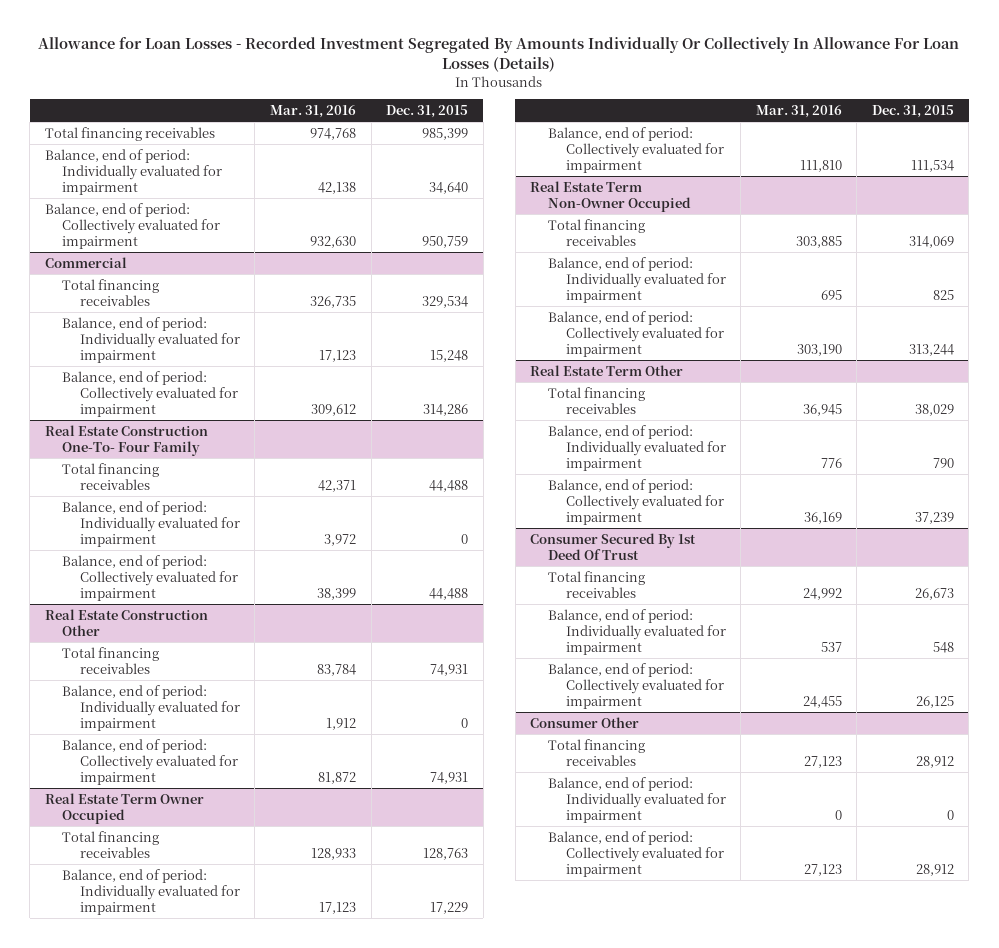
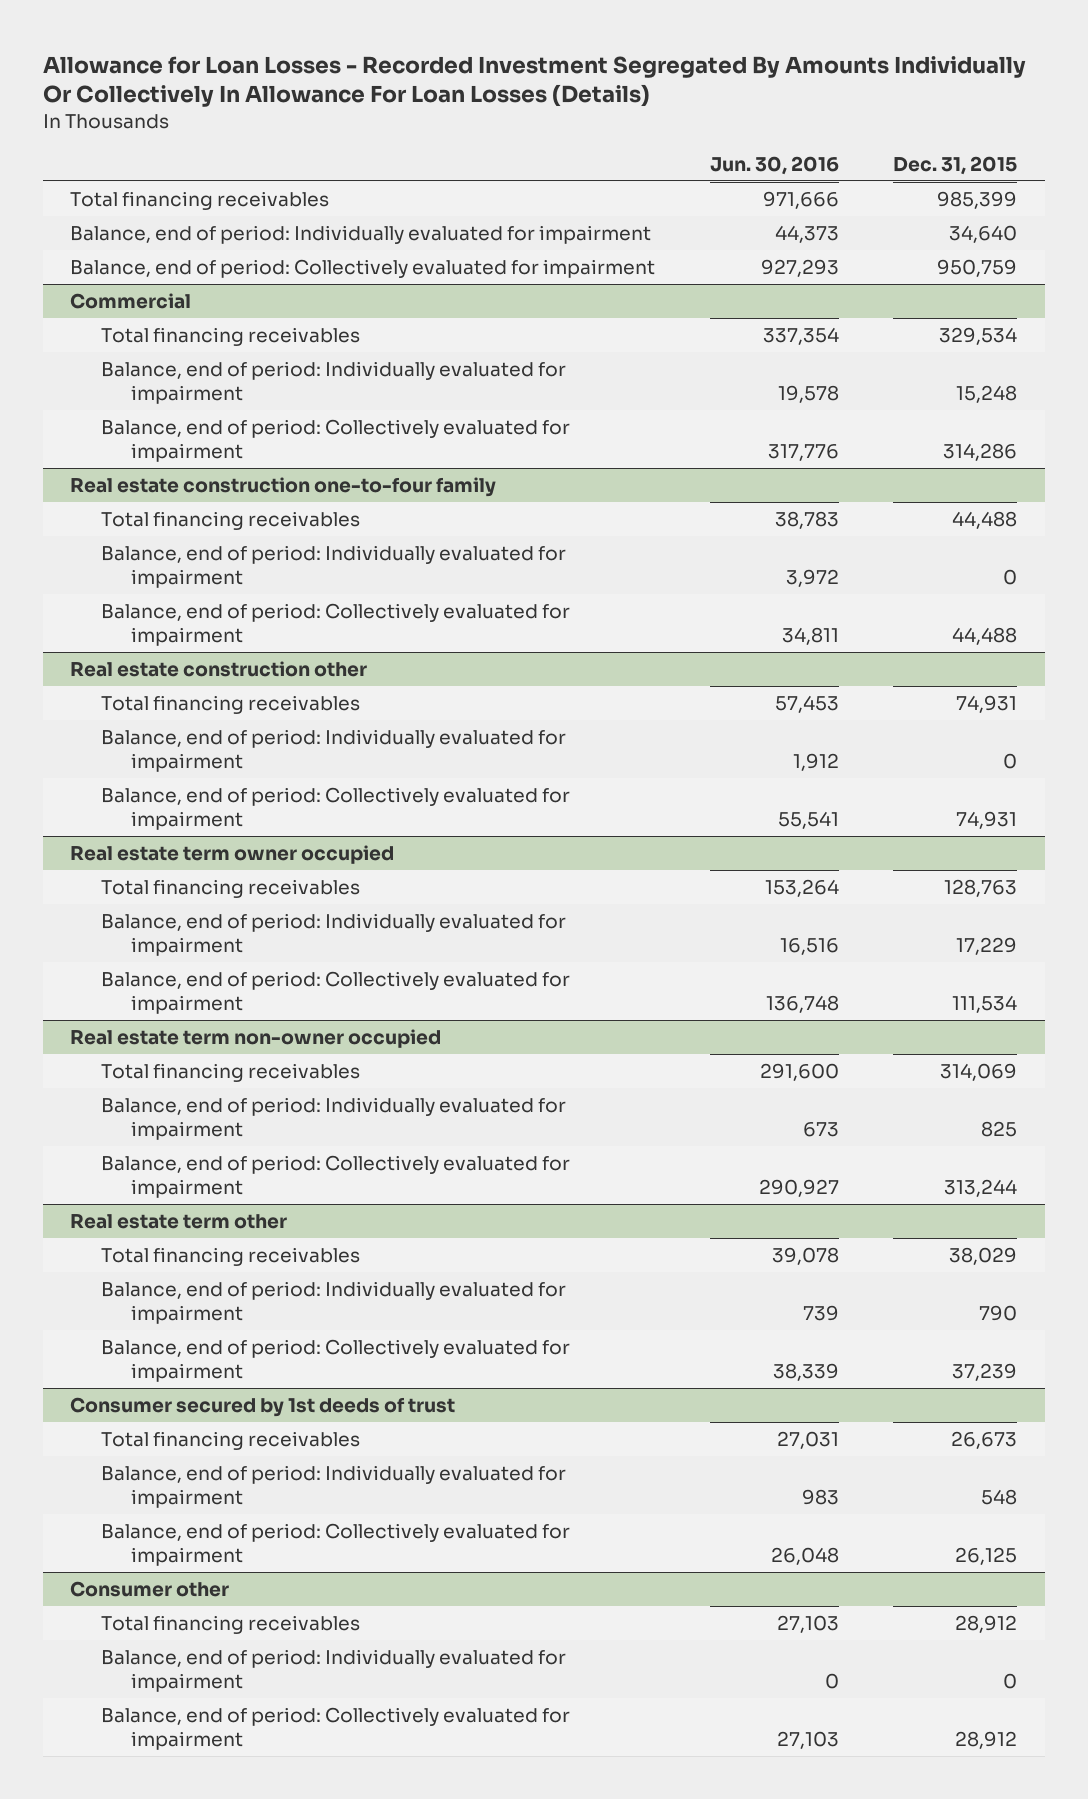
[270,104,357,118] Mar. 31, 2016 -> none
none -> [709,155,839,175] Jun. 30, 2016
[44,424,208,456] Real Estate Construction One-To- Four Family -> [70,477,497,498] Real estate construction one-to-four family
[44,608,208,636] Real Estate Construction Other -> [70,661,368,678] Real estate construction other
[44,792,204,824] Real Estate Term Owner Occupied -> [70,845,395,865] Real estate term owner occupied
[530,180,691,212] Real Estate Term Non-Owner Occupied -> [70,1029,442,1049] Real estate term non-owner occupied
[530,364,684,376] Real Estate Term Other -> [70,1214,288,1230] Real estate term other
[530,532,697,560] Consumer Secured By 1st Deed Of Trust -> [70,1397,456,1418] Consumer secured by 1st deeds of trust
[530,716,640,728] Consumer Other -> [70,1581,230,1598] Consumer other

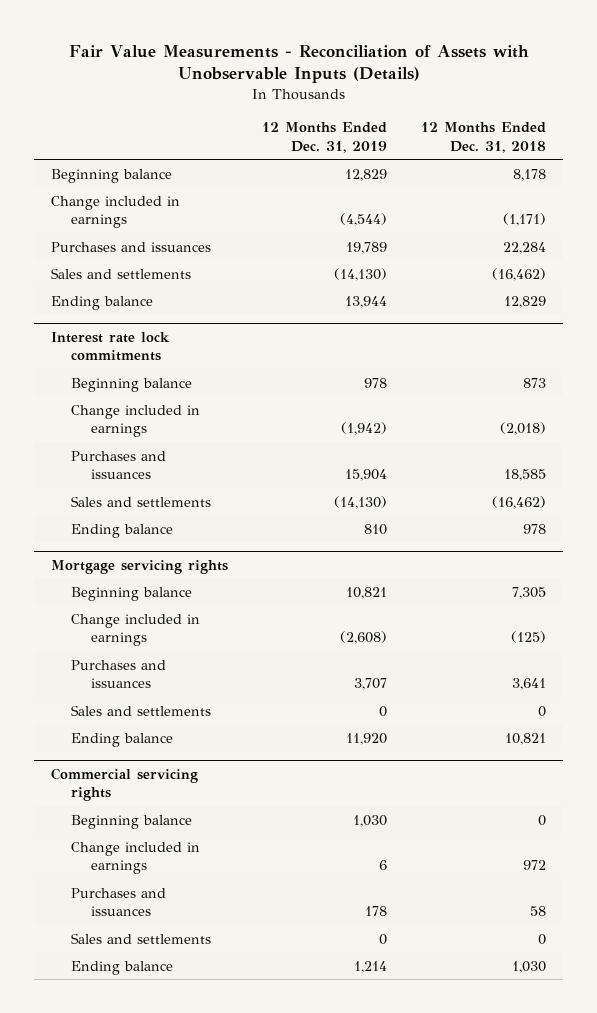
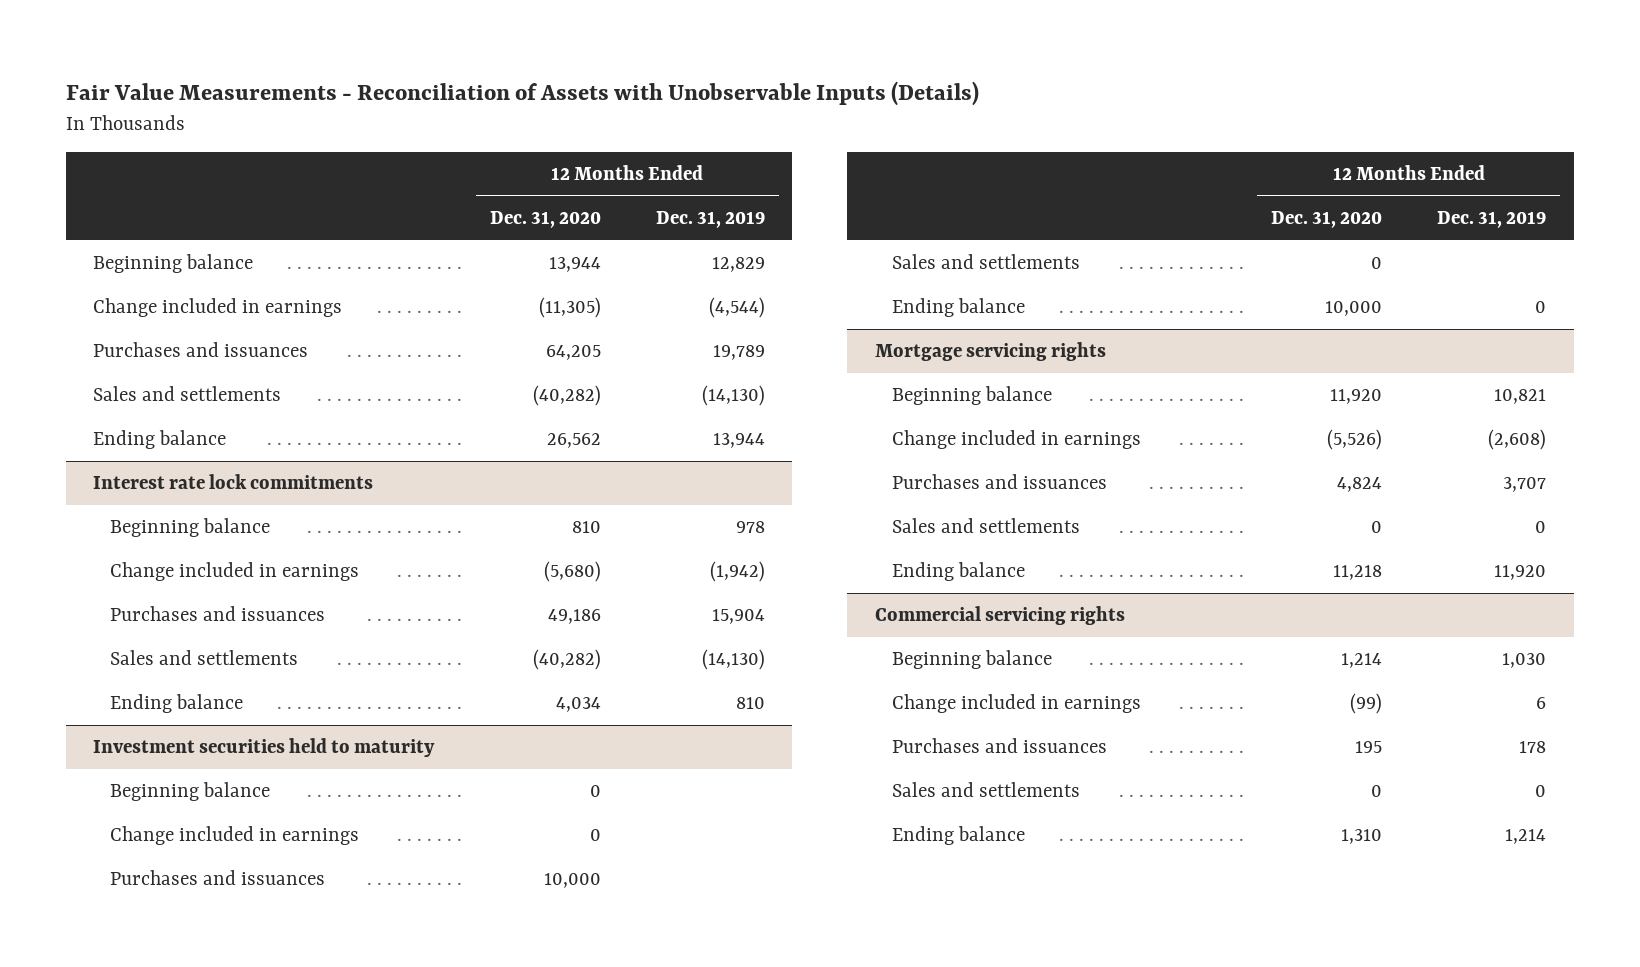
[421,122,547,153] 12 Months Ended Dec. 31, 2018 -> none
none -> [489,211,601,229] Dec. 31, 2020
none -> [93,738,436,758] Investment securities held to maturity
none -> [109,782,270,802] Beginning balance
none -> [109,826,359,846] Change included in earnings
none -> [109,870,325,886] Purchases and issuances
none -> [891,254,1080,270] Sales and settlements
none -> [891,298,1025,318] Ending balance

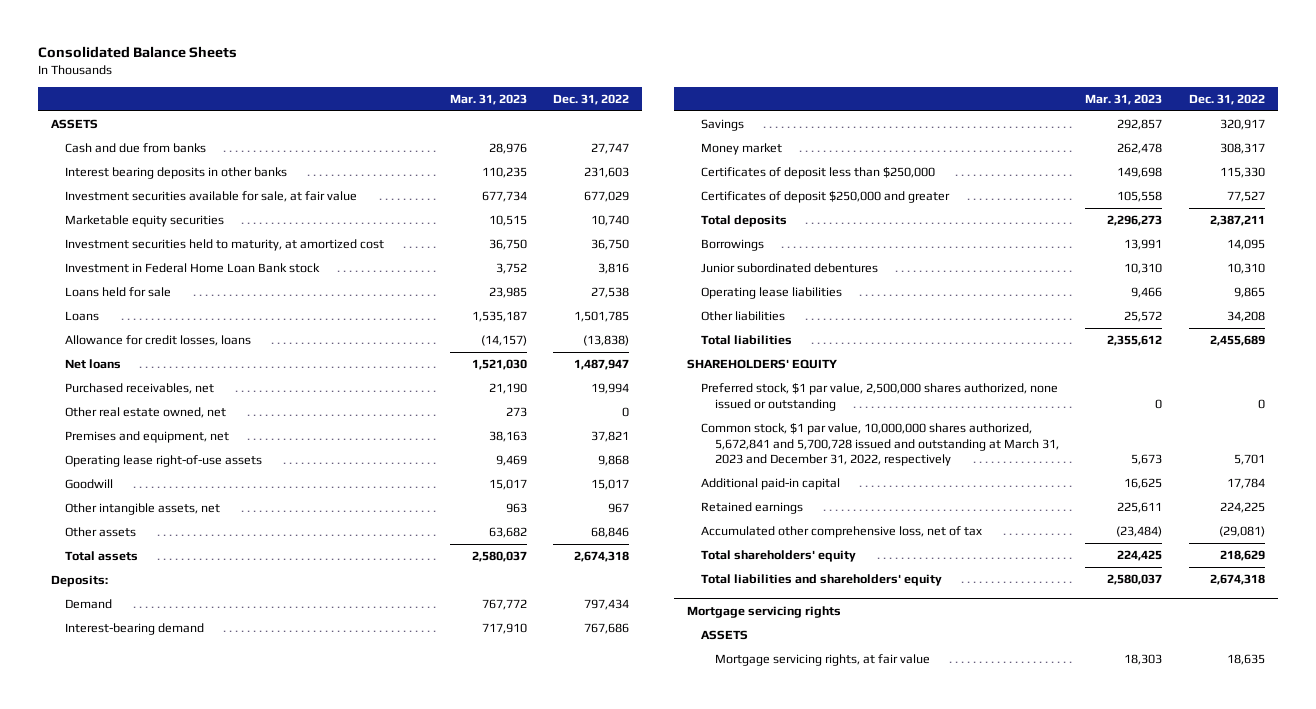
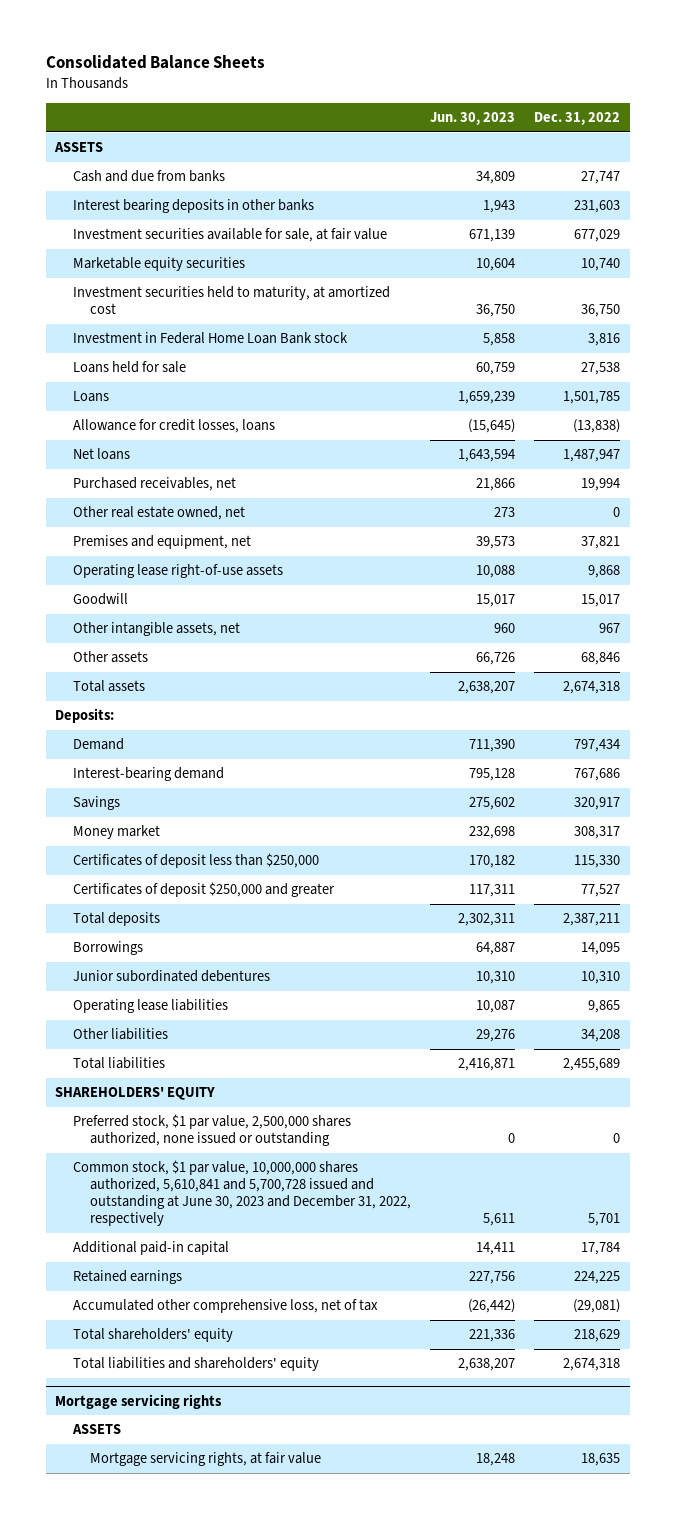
[449,93,527,105] Mar. 31, 2023 -> none
none -> [430,112,516,126] Jun. 30, 2023
[700,423,1059,467] Common stock, $1 par value, 10,000,000 shares authorized, 5,672,841 and 5,700,728 issued and outstanding at March 31, 2023 and December 31, 2022, respectively -> [72,1160,412,1227] Common stock, $1 par value, 10,000,000 shares authorized, 5,610,841 and 5,700,728 issued and outstanding at June 30, 2023 and December 31, 2022, respectively

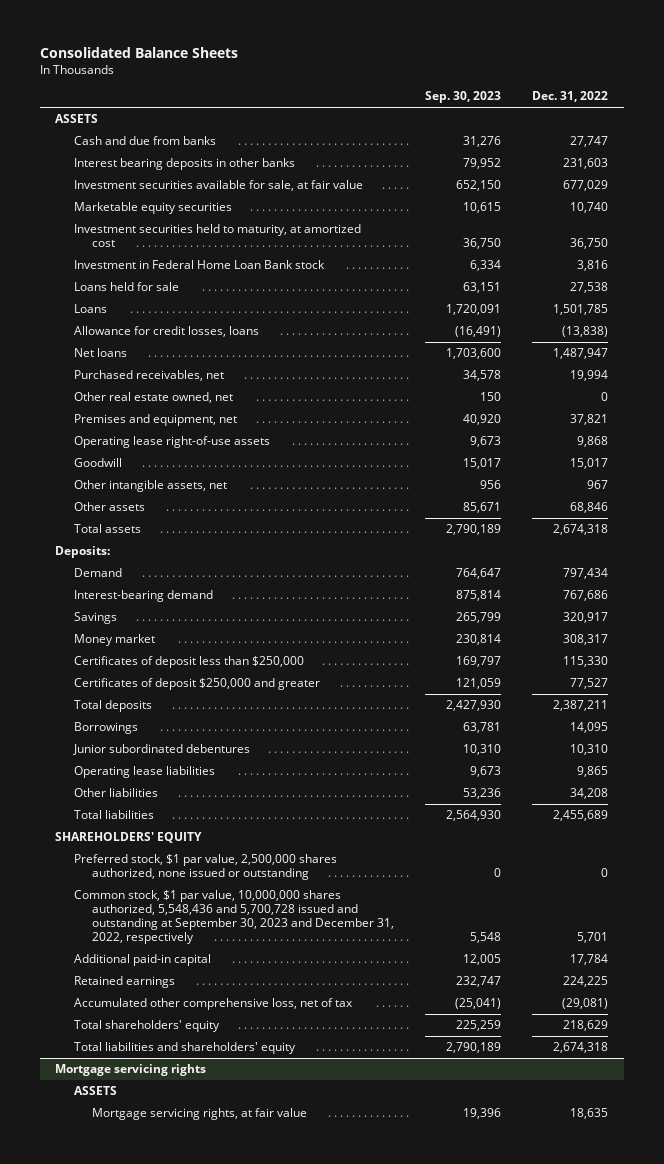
[430,112,516,126] Jun. 30, 2023 -> none
none -> [425,91,502,104] Sep. 30, 2023
[72,1160,412,1227] Common stock, $1 par value, 10,000,000 shares authorized, 5,610,841 and 5,700,728 issued and outstanding at June 30, 2023 and December 31, 2022, respectively -> [73,890,394,945] Common stock, $1 par value, 10,000,000 shares authorized, 5,548,436 and 5,700,728 issued and outstanding at September 30, 2023 and December 31, 2022, respectively

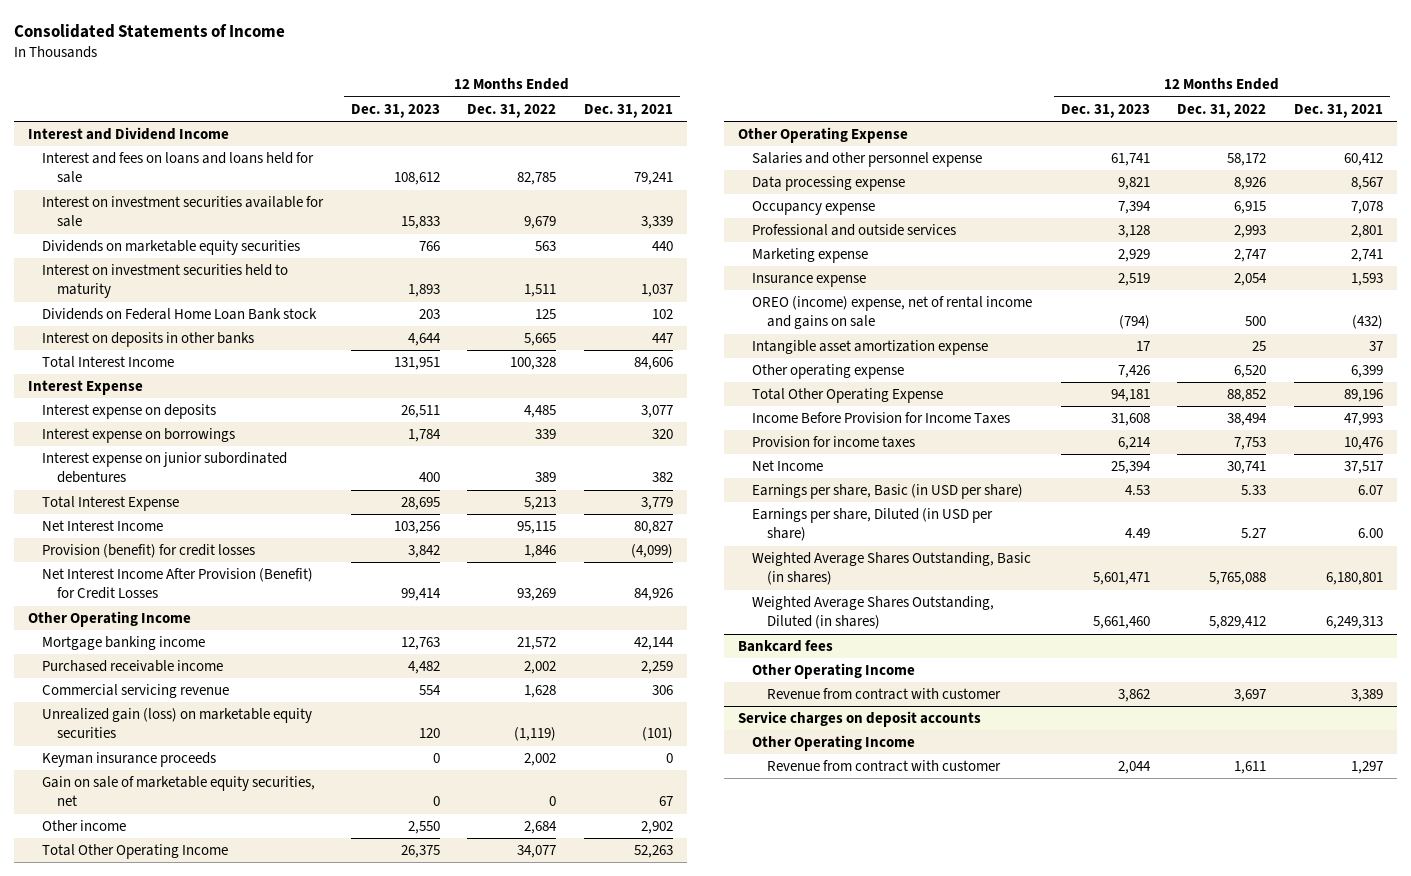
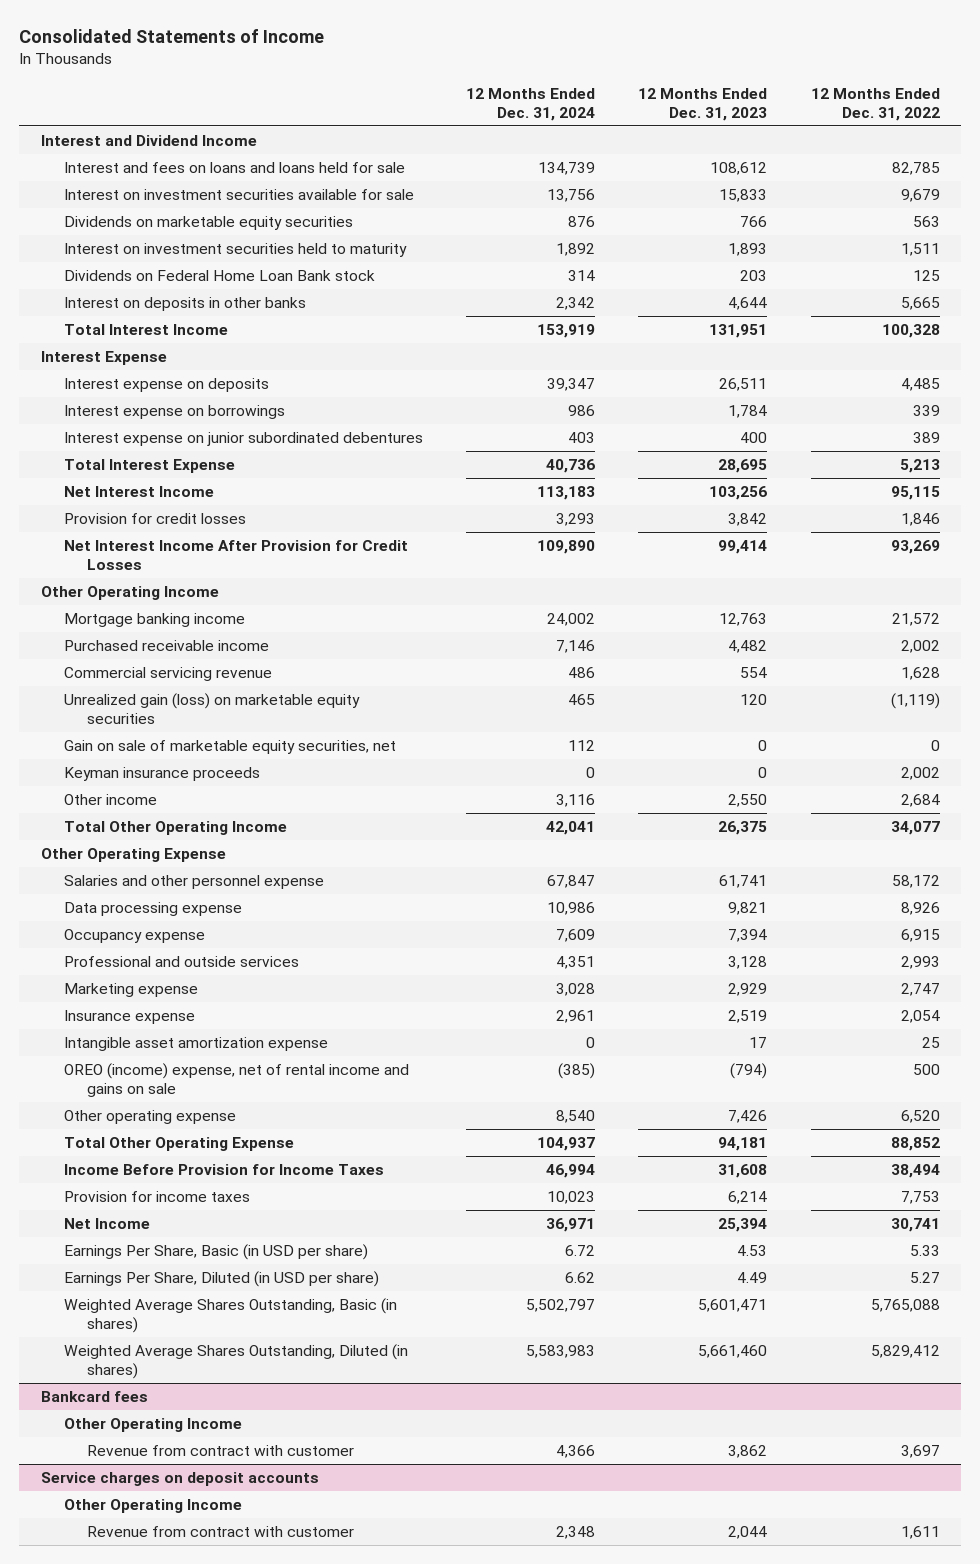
[583,103,673,118] Dec. 31, 2021 -> none
none -> [466,87,596,121] 12 Months Ended Dec. 31, 2024
[42,544,256,559] Provision (benefit) for credit losses -> [63,513,246,525] Provision for credit losses
[42,568,314,600] Net Interest Income After Provision (Benefit) for Credit Losses -> [63,540,408,571] Net Interest Income After Provision for Credit Losses
[42,752,217,768] Keyman insurance proceeds -> [63,767,260,782] Keyman insurance proceeds
[752,296,1033,330] OREO (income) expense, net of rental income and gains on sale -> [63,1063,409,1098] OREO (income) expense, net of rental income and gains on sale
[752,484,1024,500] Earnings per share, Basic (in USD per share) -> [63,1244,368,1261] Earnings Per Share, Basic (in USD per share)
[752,508,994,542] Earnings per share, Diluted (in USD per share) -> [63,1271,379,1288] Earnings Per Share, Diluted (in USD per share)

